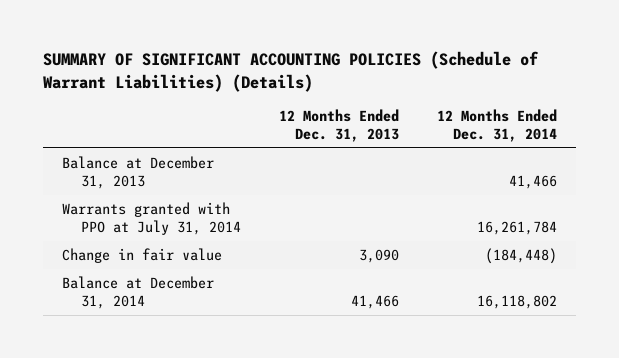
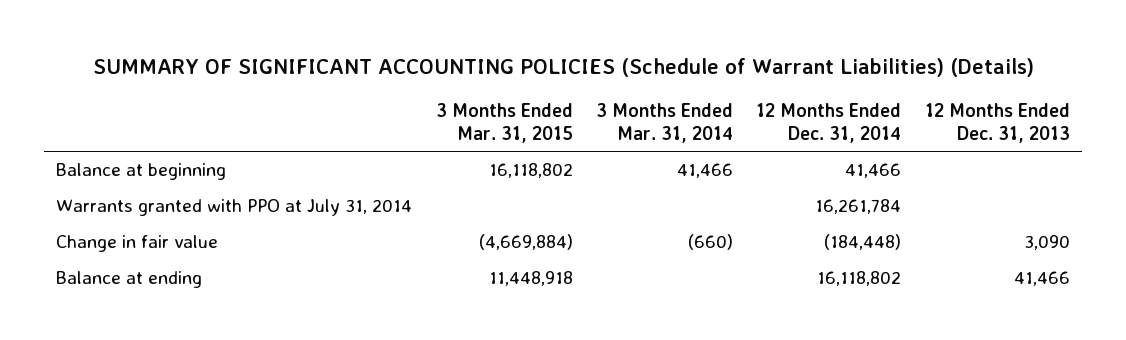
none -> [435,102,573,143] 3 Months Ended Mar. 31, 2015
none -> [596,102,734,143] 3 Months Ended Mar. 31, 2014
[61,156,214,189] Balance at December 31, 2013 -> [56,163,227,181] Balance at beginning
[61,276,214,309] Balance at December 31, 2014 -> [56,271,203,289] Balance at ending

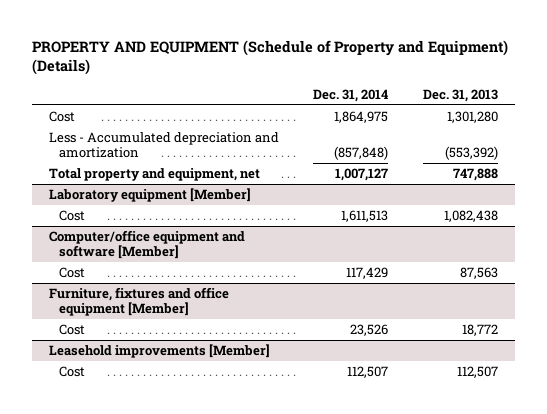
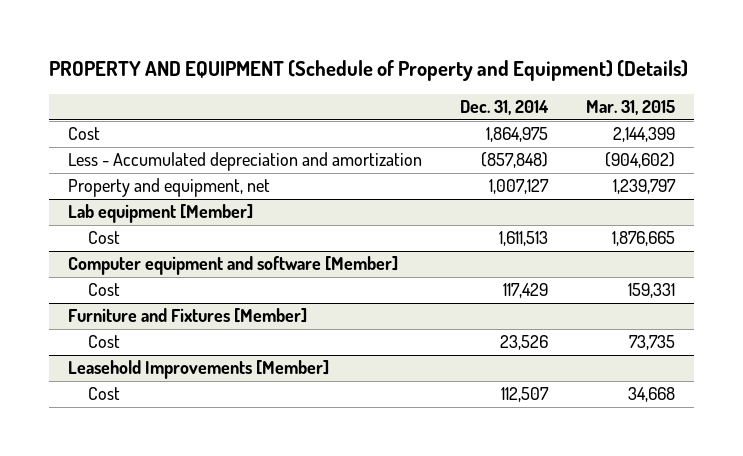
[422,89,498,103] Dec. 31, 2013 -> none
none -> [585,100,675,116] Mar. 31, 2015
[48,167,260,181] Total property and equipment, net -> [67,178,270,198] Property and equipment, net
[48,187,251,202] Laboratory equipment [Member] -> [67,204,253,224] Lab equipment [Member]
[48,229,245,260] Computer/office equipment and software [Member] -> [67,256,398,276] Computer equipment and software [Member]
[48,286,229,317] Furniture, fixtures and office equipment [Member] -> [67,308,307,324] Furniture and Fixtures [Member]
[48,343,270,358] Leasehold improvements [Member] -> [67,360,329,380] Leasehold Improvements [Member]

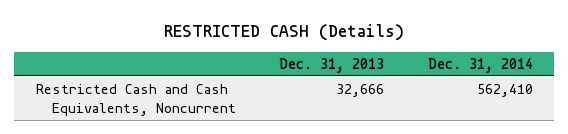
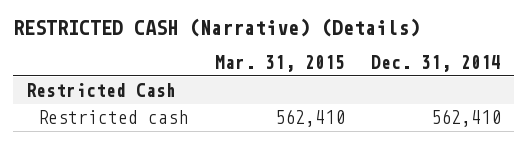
[164,23,405,41] RESTRICTED CASH (Details) -> [12,18,420,38] RESTRICTED CASH (Narrative) (Details)
[279,57,385,73] Dec. 31, 2013 -> none
none -> [214,55,345,73] Mar. 31, 2015
none -> [26,82,177,97] Restricted Cash
[35,84,237,117] Restricted Cash and Cash Equivalents, Noncurrent -> [38,109,189,124] Restricted cash

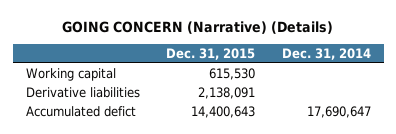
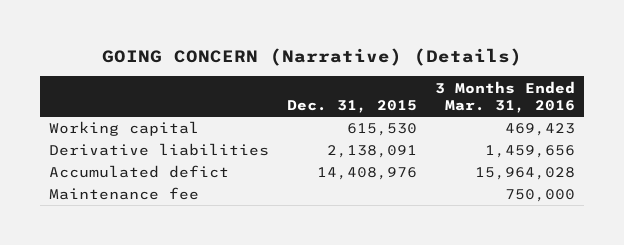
[281,47,371,60] Dec. 31, 2014 -> none
none -> [434,80,575,113] 3 Months Ended Mar. 31, 2016
[191,105,256,118] 14,400,643 -> [316,167,417,181] 14,408,976
none -> [49,187,200,201] Maintenance fee

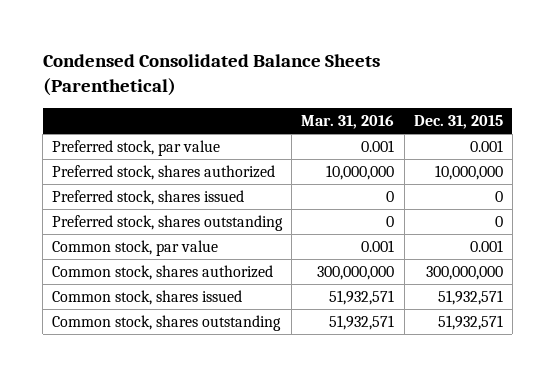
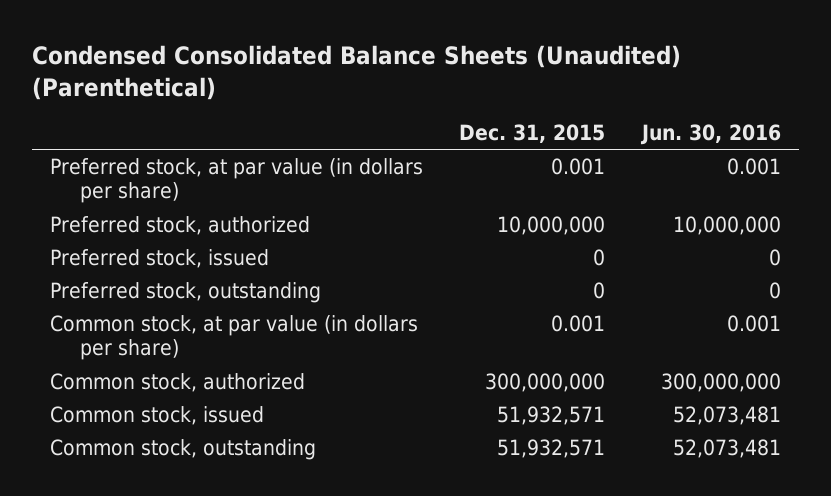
[42,54,380,97] Condensed Consolidated Balance Sheets (Parenthetical) -> [32,44,682,100] Condensed Consolidated Balance Sheets (Unaudited) (Parenthetical)
[301,115,395,130] Mar. 31, 2016 -> none
none -> [639,124,781,146] Jun. 30, 2016
[52,139,221,156] Preferred stock, par value -> [50,158,424,204] Preferred stock, at par value (in dollars per share)
[52,164,276,180] Preferred stock, shares authorized -> [50,216,311,236] Preferred stock, authorized
[52,189,245,205] Preferred stock, shares issued -> [50,249,270,269] Preferred stock, issued
[52,214,284,231] Preferred stock, shares outstanding -> [50,282,322,304] Preferred stock, outstanding
[52,239,219,256] Common stock, par value -> [50,315,419,361] Common stock, at par value (in dollars per share)
[52,264,274,280] Common stock, shares authorized -> [50,373,306,393] Common stock, authorized
[52,289,243,305] Common stock, shares issued -> [50,406,265,426] Common stock, issued
[52,314,282,331] Common stock, shares outstanding -> [50,439,317,461] Common stock, outstanding

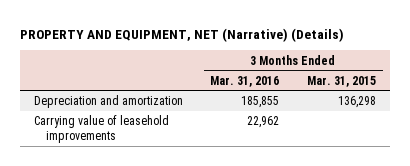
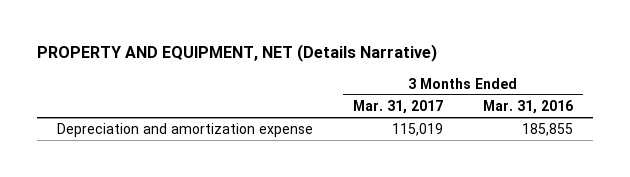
[20,27,345,42] PROPERTY AND EQUIPMENT, NET (Narrative) (Details) -> [36,44,437,63] PROPERTY AND EQUIPMENT, NET (Details Narrative)
[306,75,376,87] Mar. 31, 2015 -> none
none -> [352,100,443,115] Mar. 31, 2017
[33,115,169,144] Carrying value of leasehold improvements -> none
[33,95,183,109] Depreciation and amortization -> [56,123,313,138] Depreciation and amortization expense

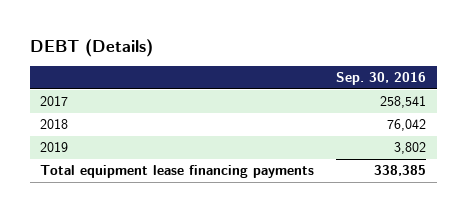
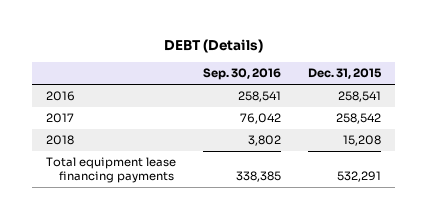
none -> [308,68,383,80] Dec. 31, 2015
[40,142,69,153] 2019 -> none
none -> [45,91,75,102] 2016
[379,96,426,109] 258,541 -> [240,113,282,125] 76,042
[386,119,426,132] 76,042 -> [248,135,282,147] 3,802

